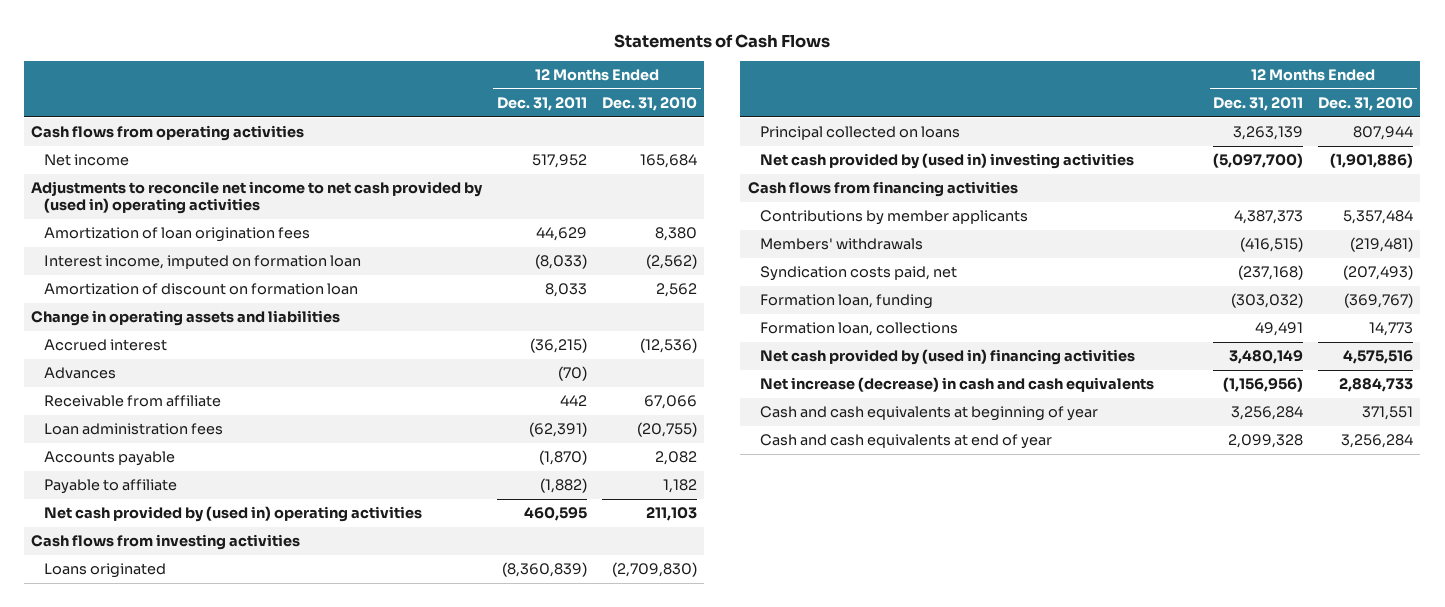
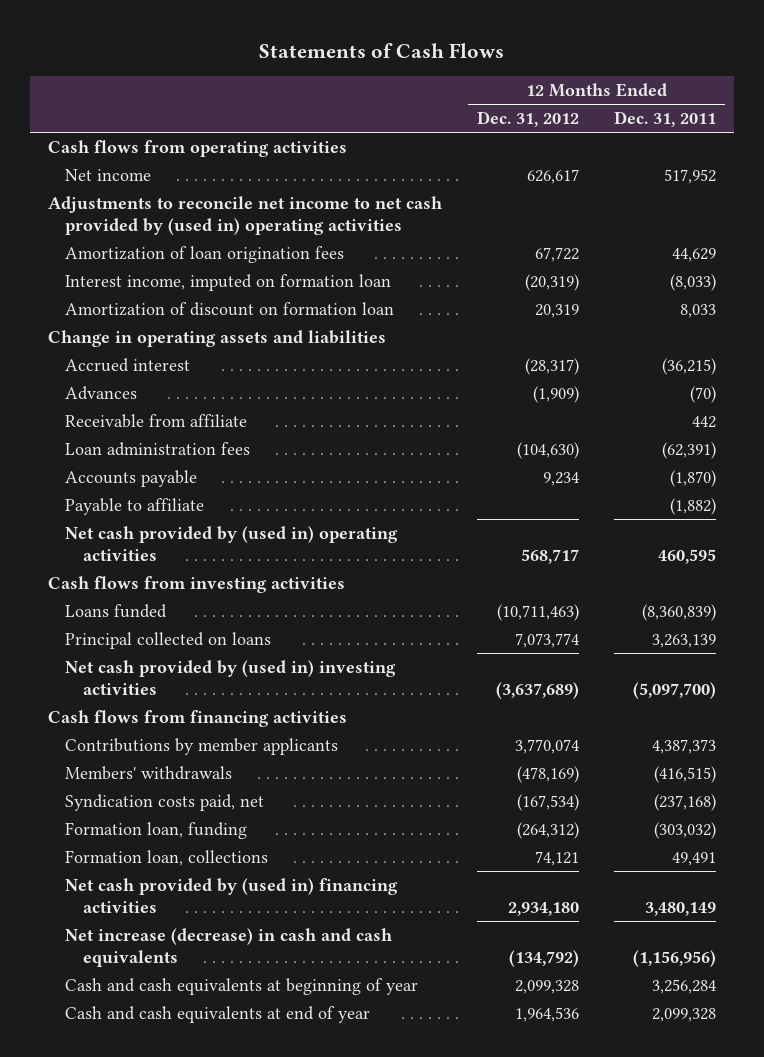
[601,97,697,112] Dec. 31, 2010 -> none
none -> [476,111,579,128] Dec. 31, 2012
[44,563,167,579] Loans originated -> [65,603,168,618] Loans funded

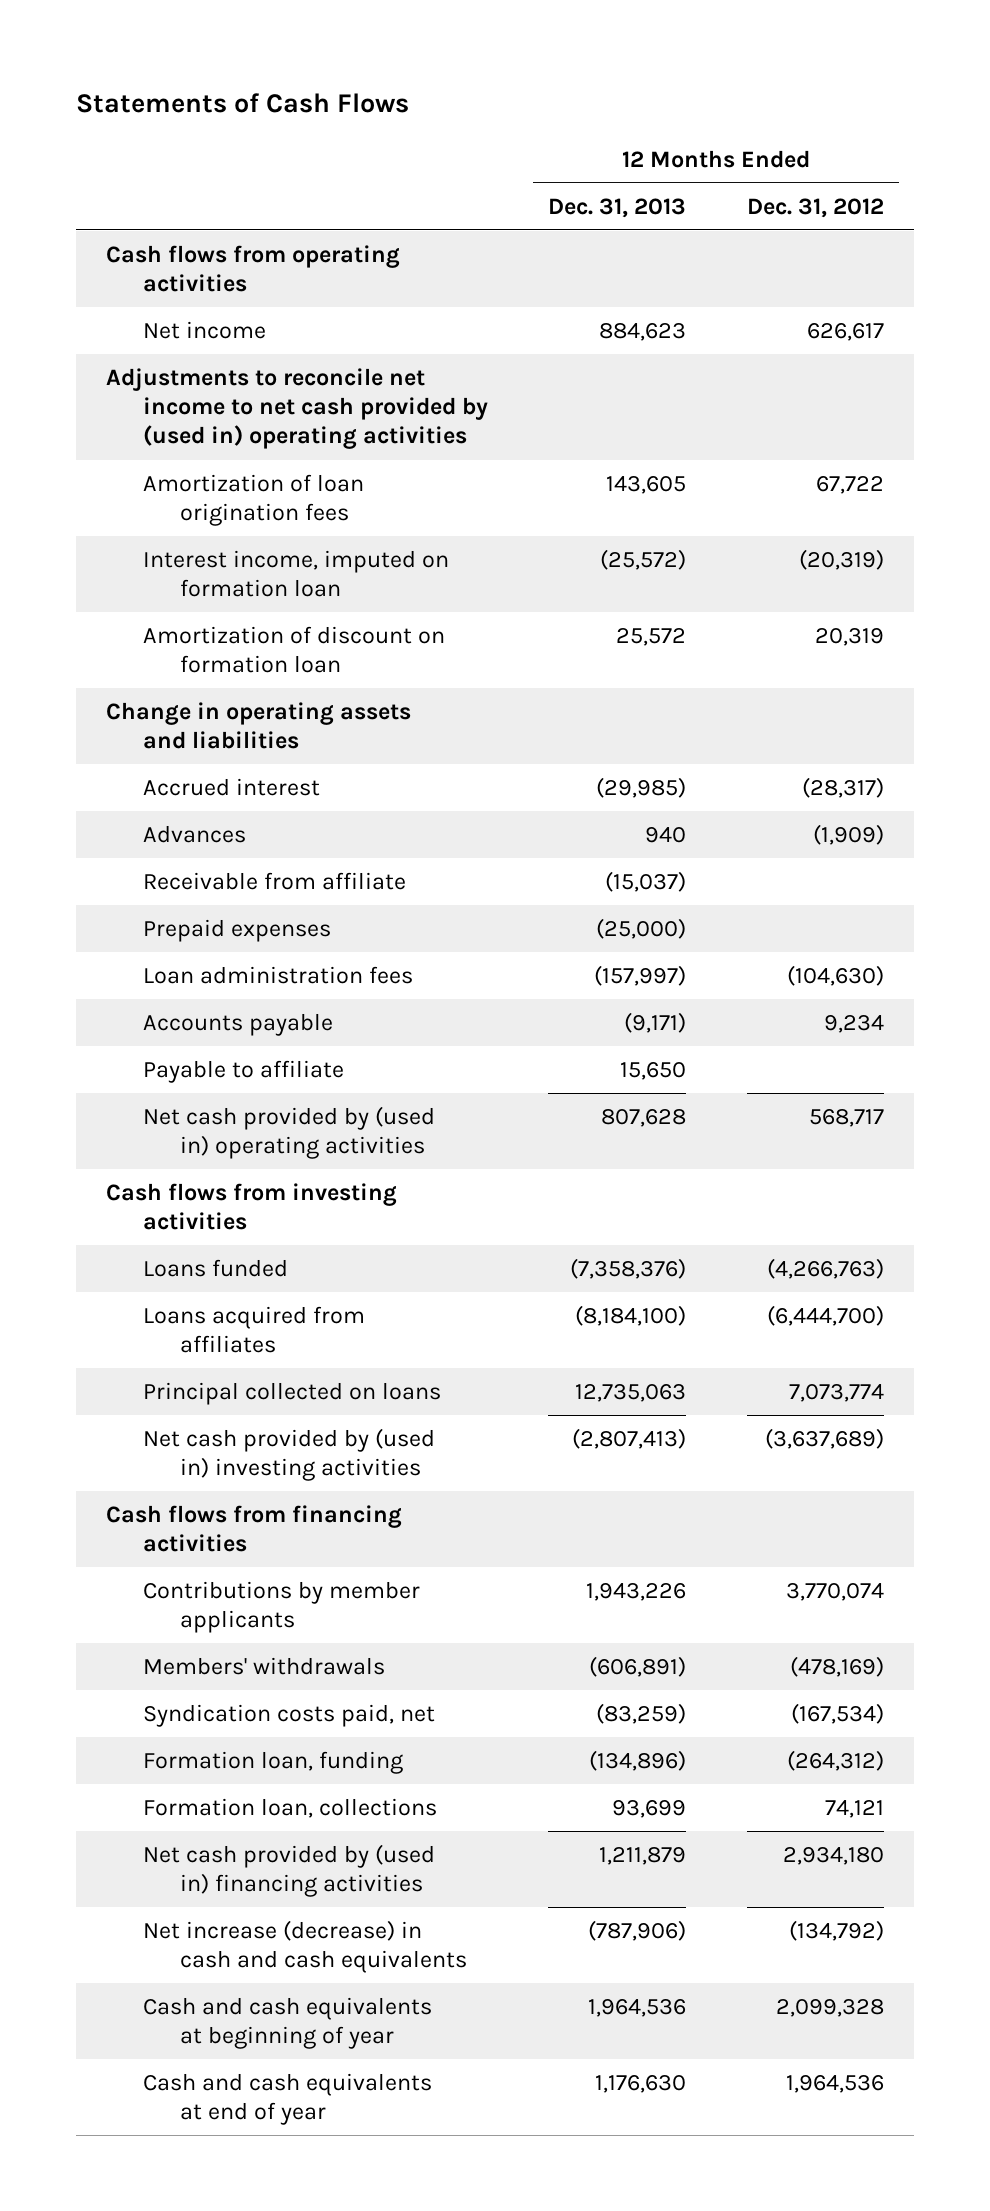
[614,111,717,128] Dec. 31, 2011 -> none
none -> [548,197,687,218] Dec. 31, 2013
none -> [142,918,331,942] Prepaid expenses
[496,603,579,621] (10,711,463) -> [766,1257,884,1279] (4,266,763)
none -> [142,1305,365,1354] Loans acquired from affiliates

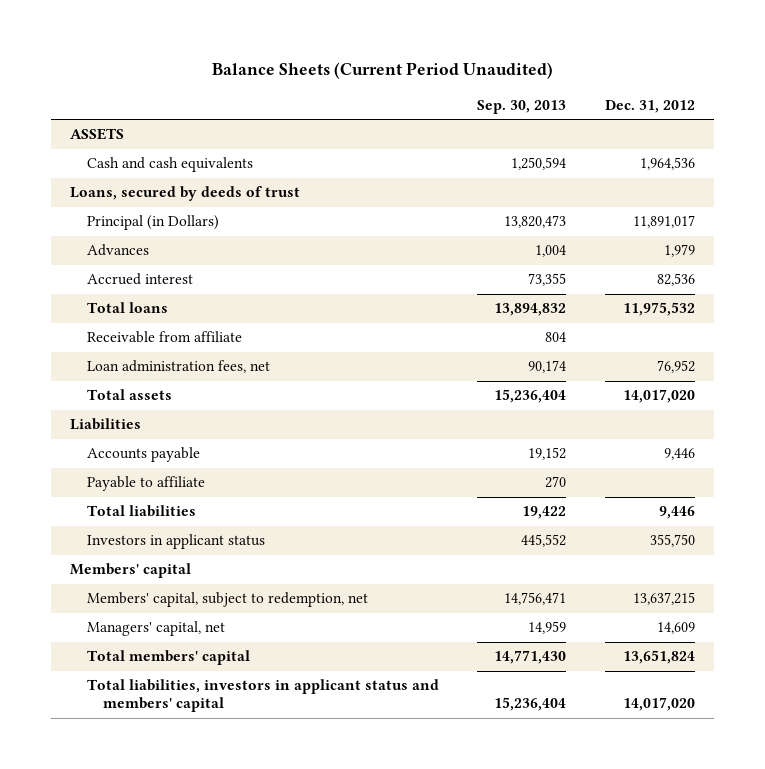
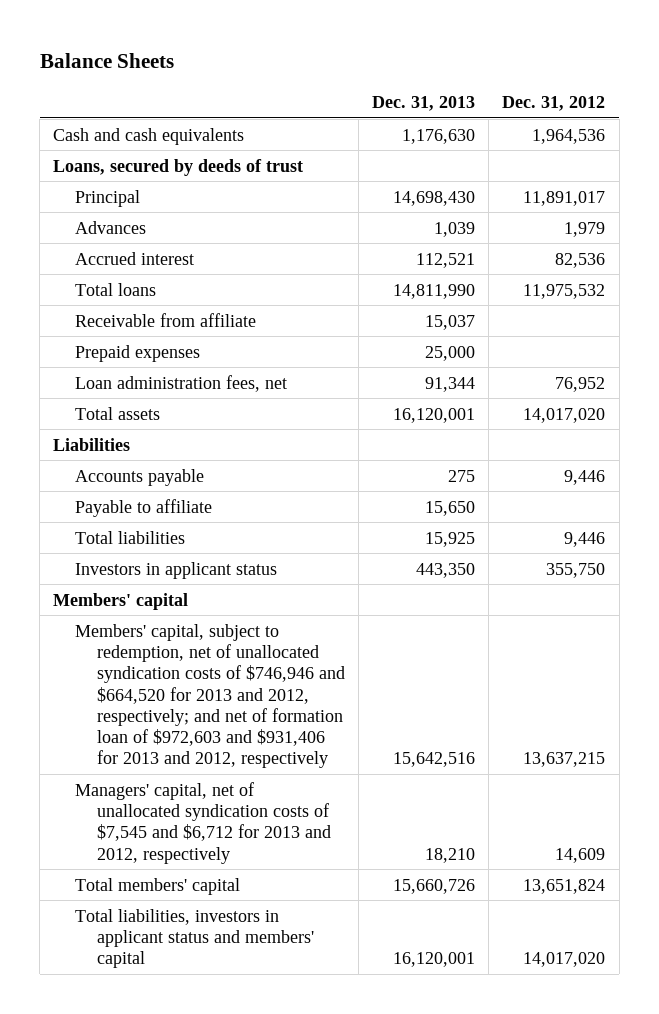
[211,61,553,79] Balance Sheets (Current Period Unaudited) -> [39,53,174,69] Balance Sheets
[477,99,567,114] Sep. 30, 2013 -> none
none -> [372,95,476,111] Dec. 31, 2013
[70,128,125,141] ASSETS -> none
[86,215,219,231] Principal (in Dollars) -> [75,189,141,207] Principal
none -> [75,344,201,362] Prepaid expenses
[86,592,368,608] Members' capital, subject to redemption, net -> [75,623,346,769] Members' capital, subject to redemption, net of unallocated syndication costs of $746,946 and $664,520 for 2013 and 2012, respectively; and net of formation loan of $972,603 and $931,406 for 2013 and 2012, respectively
[86,621,225,637] Managers' capital, net -> [75,781,332,864] Managers' capital, net of unallocated syndication costs of $7,545 and $6,712 for 2013 and 2012, respectively

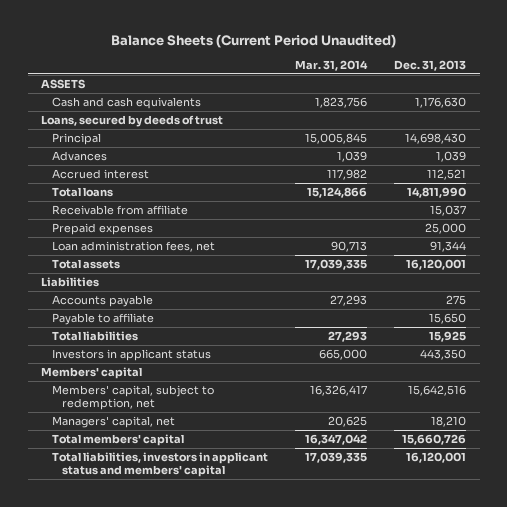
[39,53,174,69] Balance Sheets -> [110,34,396,49] Balance Sheets (Current Period Unaudited)
[502,95,606,111] Dec. 31, 2012 -> none
none -> [294,60,368,72] Mar. 31, 2014
none -> [41,78,86,89] ASSETS
[75,623,346,769] Members' capital, subject to redemption, net of unallocated syndication costs of $746,946 and $664,520 for 2013 and 2012, respectively; and net of formation loan of $972,603 and $931,406 for 2013 and 2012, respectively -> [51,384,214,411] Members' capital, subject to redemption, net
[75,781,332,864] Managers' capital, net of unallocated syndication costs of $7,545 and $6,712 for 2013 and 2012, respectively -> [51,415,175,428] Managers' capital, net

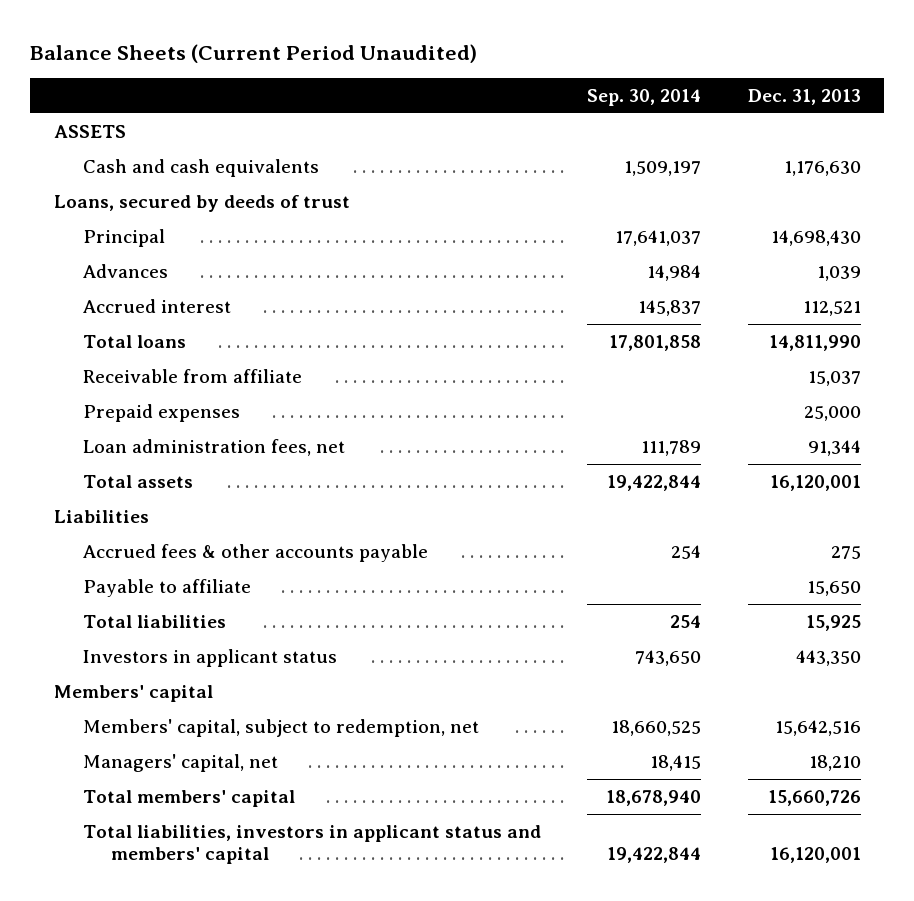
[294,60,368,72] Mar. 31, 2014 -> none
none -> [587,89,702,107] Sep. 30, 2014
[51,294,153,307] Accounts payable -> [82,543,428,562] Accrued fees & other accounts payable

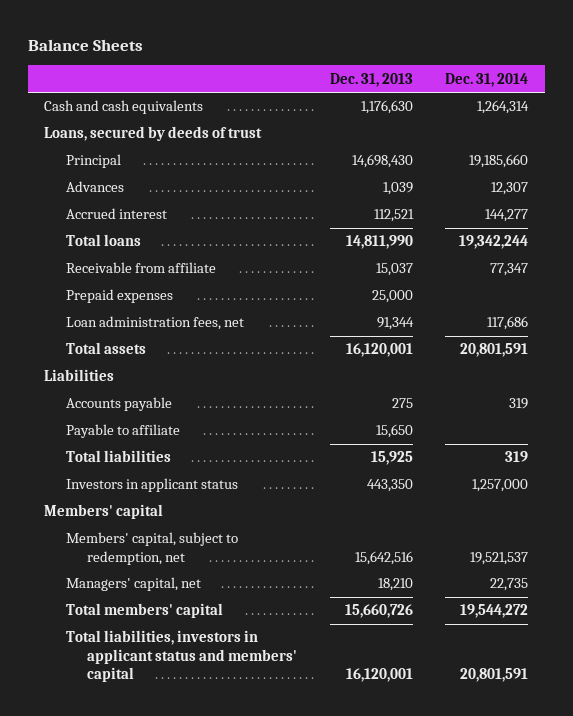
[30,43,478,63] Balance Sheets (Current Period Unaudited) -> [28,38,144,51] Balance Sheets
[587,89,702,107] Sep. 30, 2014 -> none
none -> [445,72,529,87] Dec. 31, 2014
[53,124,126,138] ASSETS -> none
[82,543,428,562] Accrued fees & other accounts payable -> [65,397,172,412] Accounts payable

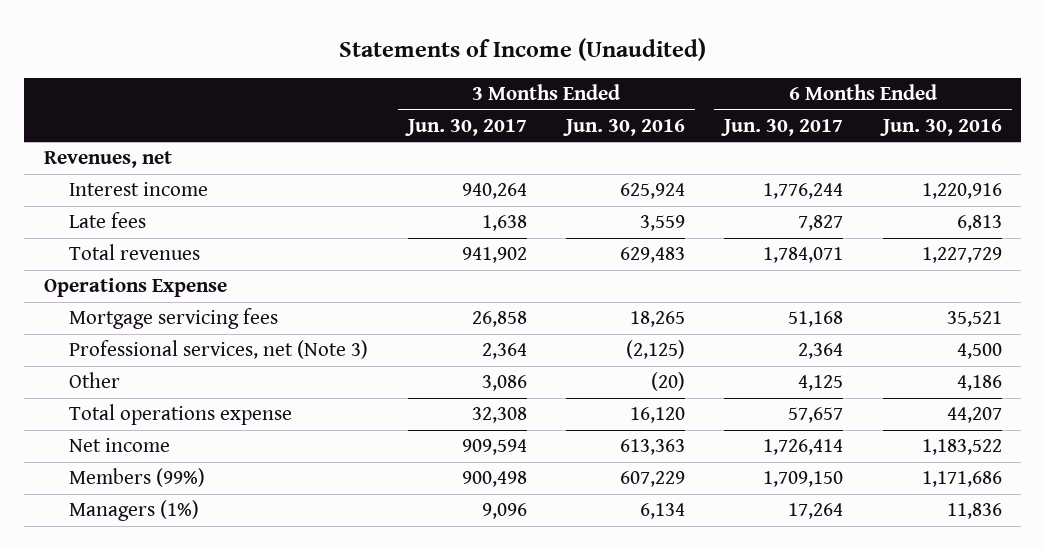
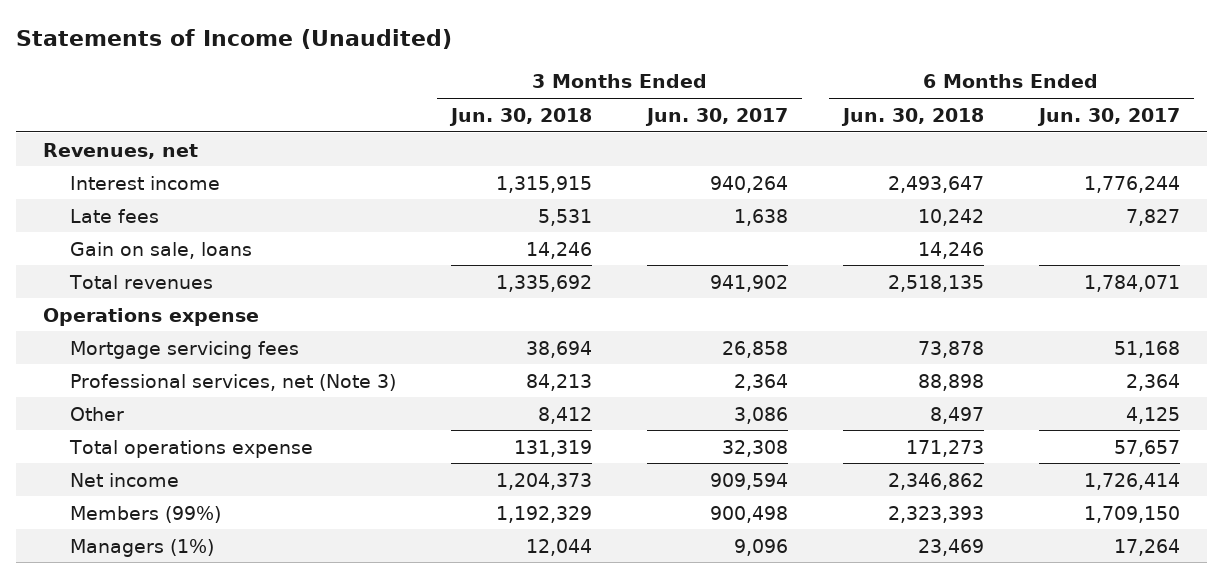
[562,118,685,136] Jun. 30, 2016 -> none
[879,118,1002,136] Jun. 30, 2016 -> none
none -> [449,107,593,126] Jun. 30, 2018
none -> [840,107,984,126] Jun. 30, 2018
none -> [70,241,253,259] Gain on sale, loans
[43,278,227,298] Operations Expense -> [43,307,260,326] Operations expense

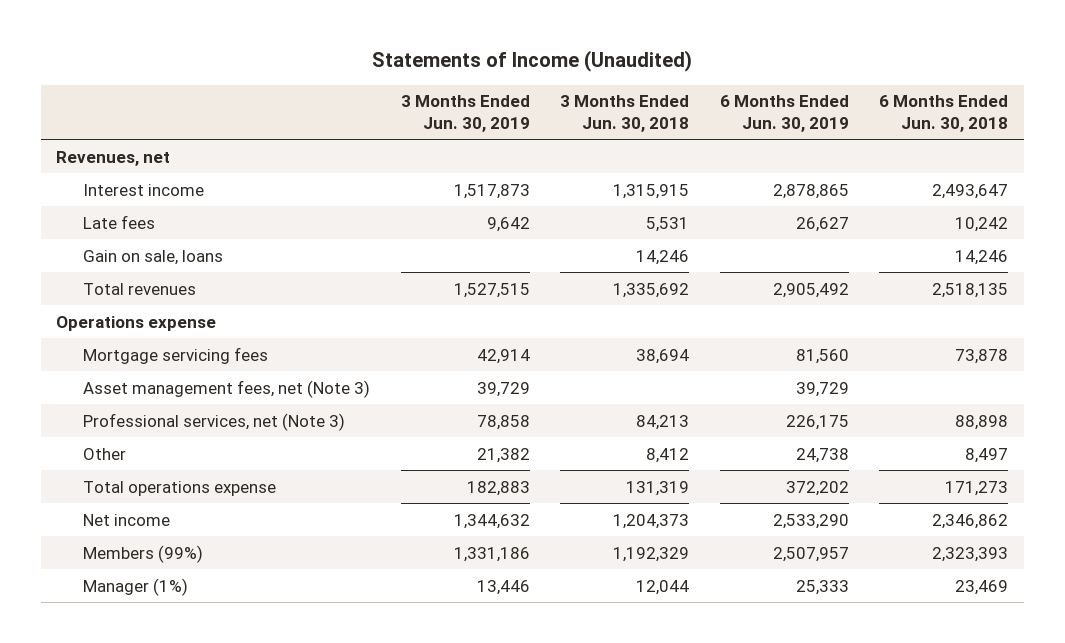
[645,107,789,126] Jun. 30, 2017 -> none
[1036,107,1180,126] Jun. 30, 2017 -> none
none -> [400,95,530,132] 3 Months Ended Jun. 30, 2019
none -> [719,95,849,132] 6 Months Ended Jun. 30, 2019
none -> [83,379,371,398] Asset management fees, net (Note 3)
[70,538,215,557] Managers (1%) -> [83,577,189,596] Manager (1%)

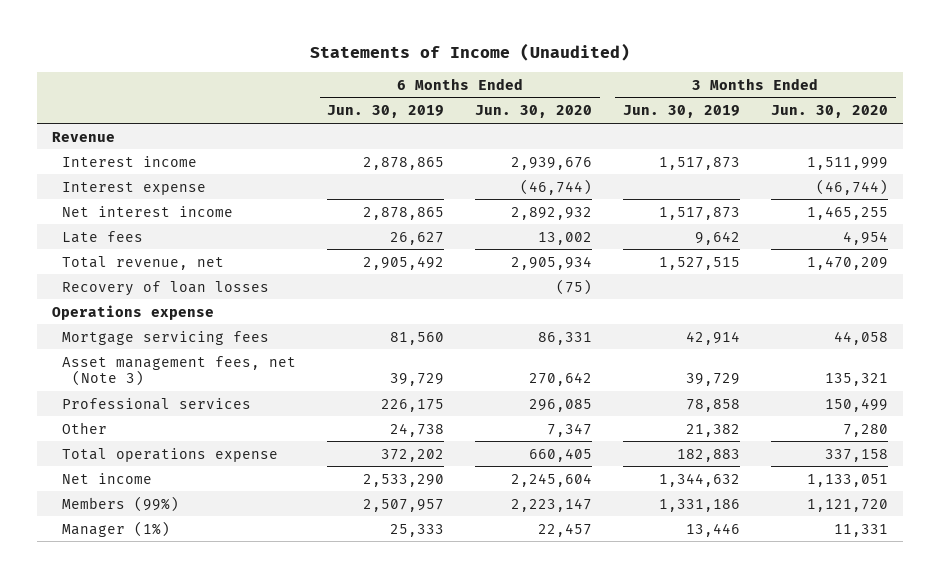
[560,95,690,132] 3 Months Ended Jun. 30, 2018 -> none
[879,95,1009,132] 6 Months Ended Jun. 30, 2018 -> none
none -> [475,105,593,119] Jun. 30, 2020
none -> [770,105,888,119] Jun. 30, 2020
[56,150,171,166] Revenues, net -> [52,131,116,142] Revenue
none -> [62,181,207,195] Interest expense
none -> [62,205,234,217] Net interest income
[83,249,224,265] Gain on sale, loans -> none
[83,282,197,295] Total revenues -> [62,255,225,270] Total revenue, net
none -> [62,280,270,296] Recovery of loan losses
[83,412,346,431] Professional services, net (Note 3) -> [62,397,252,410] Professional services

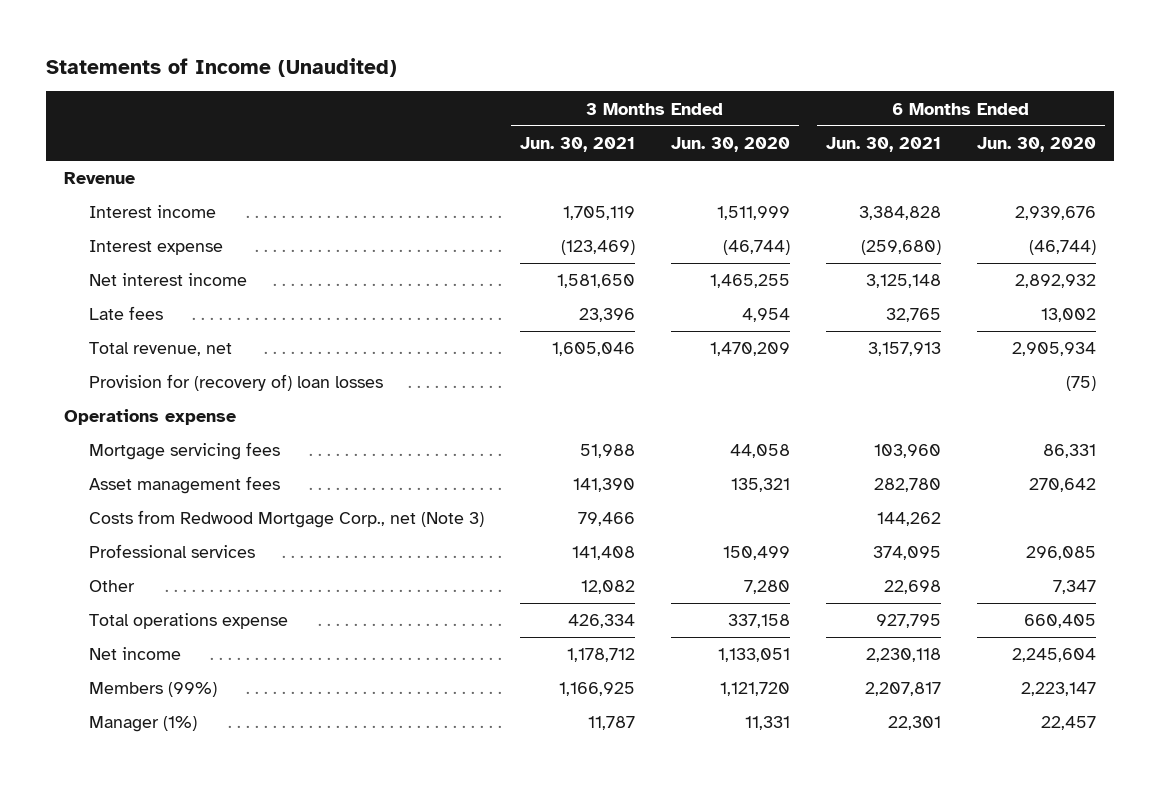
[327,105,445,119] Jun. 30, 2019 -> none
[623,105,741,119] Jun. 30, 2019 -> none
none -> [520,136,636,152] Jun. 30, 2021
none -> [825,136,941,152] Jun. 30, 2021
[62,280,270,296] Recovery of loan losses -> [89,374,384,392] Provision for (recovery of) loan losses
[62,355,297,386] Asset management fees, net (Note 3) -> [89,476,281,495] Asset management fees
none -> [89,510,485,529] Costs from Redwood Mortgage Corp., net (Note 3)

